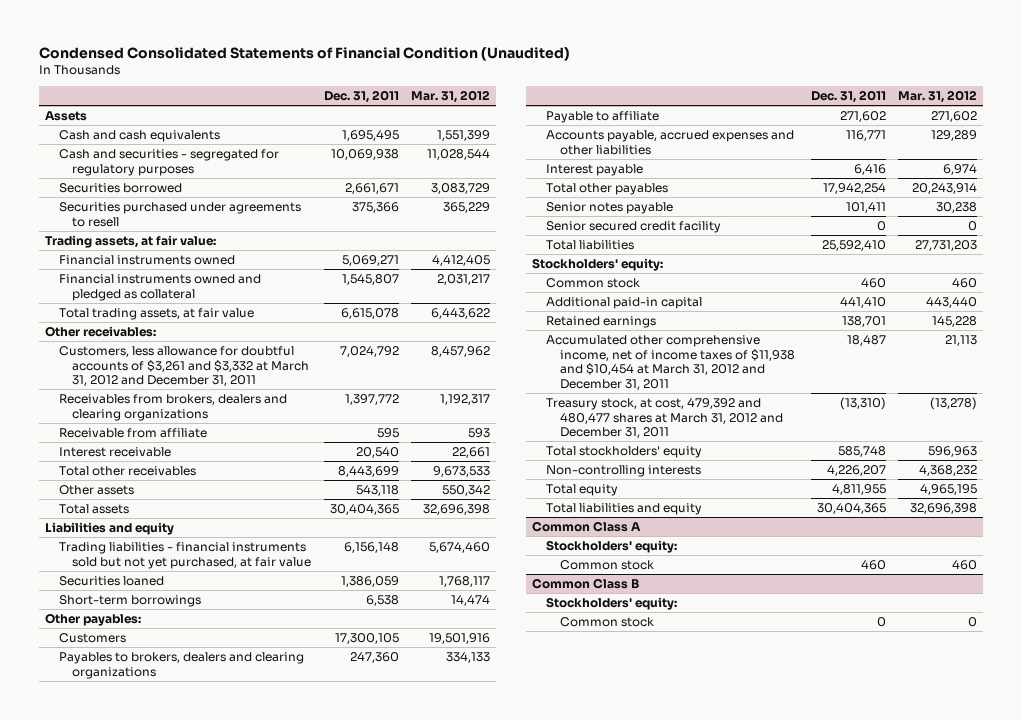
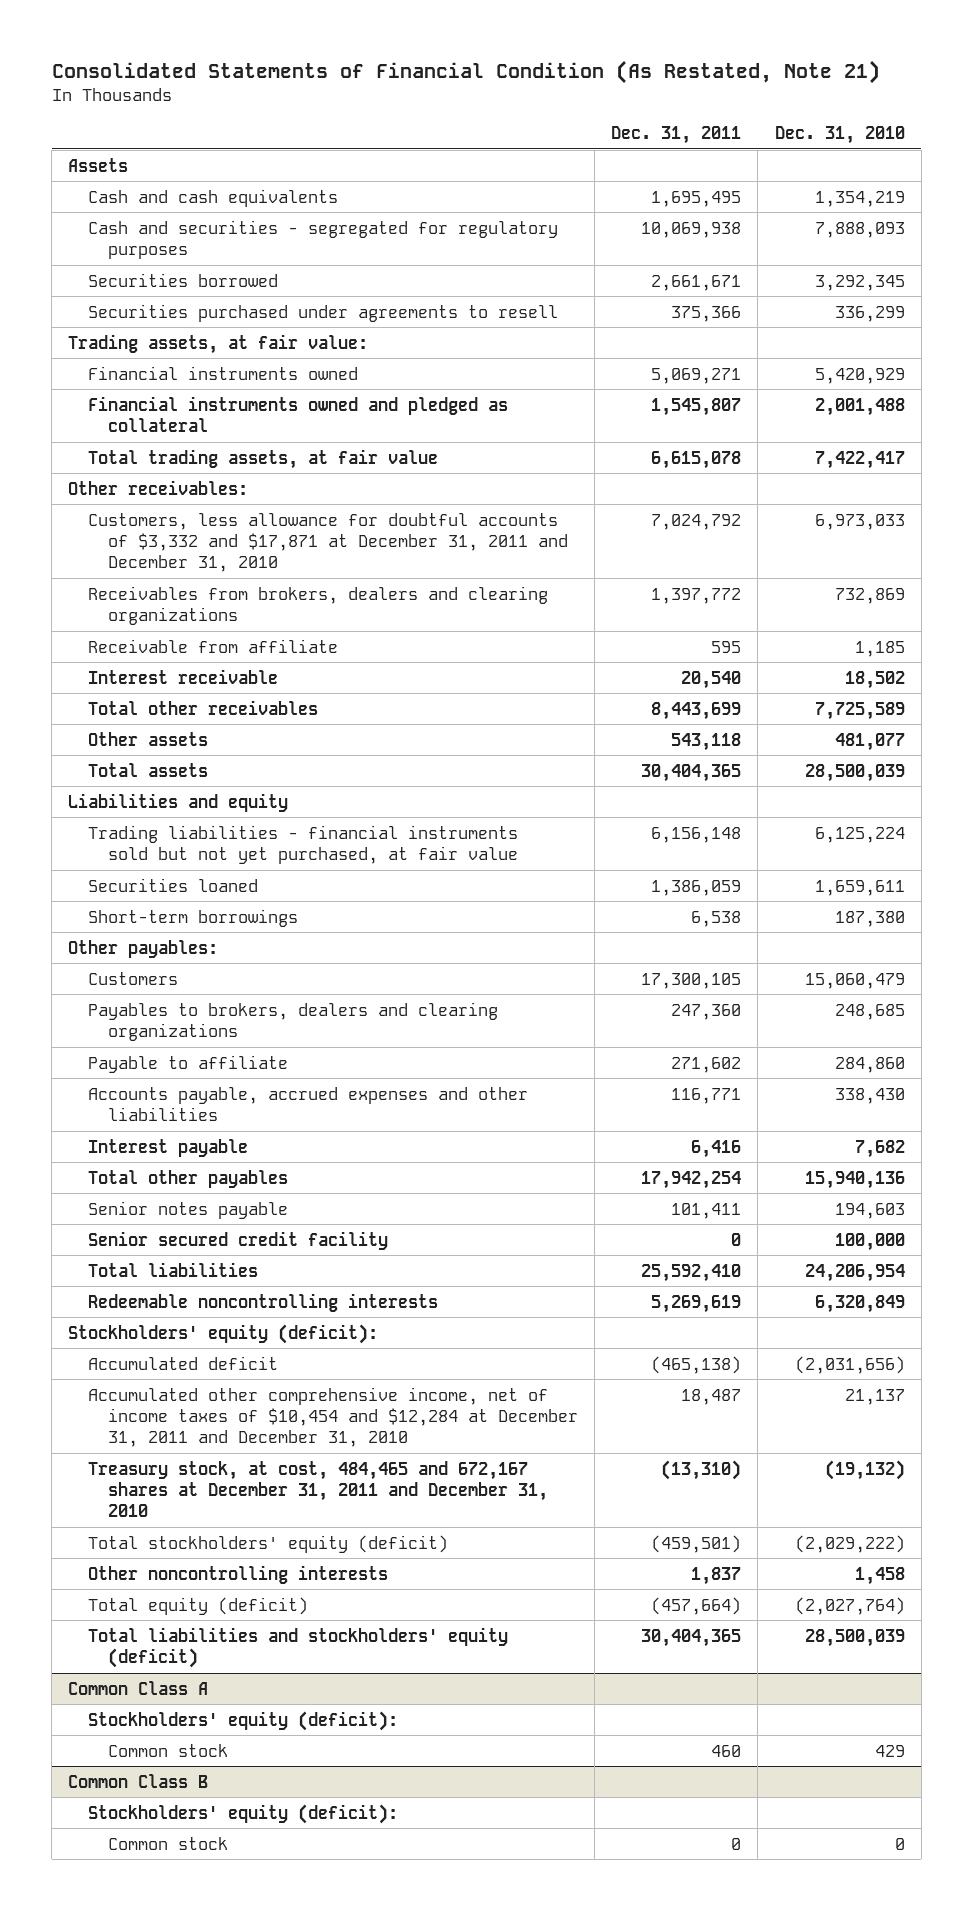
[38,46,570,61] Condensed Consolidated Statements of Financial Condition (Unaudited) -> [51,59,880,84] Consolidated Statements of Financial Condition (As Restated, Note 21)
[410,89,490,103] Mar. 31, 2012 -> none
none -> [774,126,905,145] Dec. 31, 2010
[58,345,310,387] Customers, less allowance for doubtful accounts of $3,261 and $3,332 at March 31, 2012 and December 31, 2011 -> [88,512,569,573] Customers, less allowance for doubtful accounts of $3,332 and $17,871 at December 31, 2011 and December 31, 2010
[545,277,640,288] Common stock -> none
[545,296,702,309] Additional paid-in capital -> none
[545,315,656,328] Retained earnings -> none
none -> [88,1292,439,1312] Redeemable noncontrolling interests
[531,257,663,271] Stockholders' equity: -> [68,1323,379,1344] Stockholders' equity (deficit):
none -> [88,1355,279,1370] Accumulated deficit
[545,334,795,390] Accumulated other comprehensive income, net of income taxes of $11,938 and $10,454 at March 31, 2012 and December 31, 2011 -> [88,1386,579,1448] Accumulated other comprehensive income, net of income taxes of $10,454 and $12,284 at December 31, 2011 and December 31, 2010
[545,397,783,439] Treasury stock, at cost, 479,392 and 480,477 shares at March 31, 2012 and December 31, 2011 -> [88,1460,549,1518] Treasury stock, at cost, 484,465 and 672,167 shares at December 31, 2011 and December 31, 2010
[545,445,702,458] Total stockholders' equity -> [88,1534,449,1553] Total stockholders' equity (deficit)
[837,445,886,457] 585,748 -> [651,1534,742,1553] (459,501)
[545,464,701,477] Non-controlling interests -> [88,1564,389,1584] Other noncontrolling interests
[826,464,886,476] 4,226,207 -> [691,1566,742,1585] 1,837
[545,483,618,496] Total equity -> [88,1596,309,1615] Total equity (deficit)
[831,483,886,495] 4,811,955 -> [651,1596,742,1615] (457,664)
[545,502,702,515] Total liabilities and equity -> [88,1626,509,1668] Total liabilities and stockholders' equity (deficit)
[545,539,677,553] Stockholders' equity: -> [88,1710,399,1731] Stockholders' equity (deficit):
[545,596,677,610] Stockholders' equity: -> [88,1803,399,1824] Stockholders' equity (deficit):

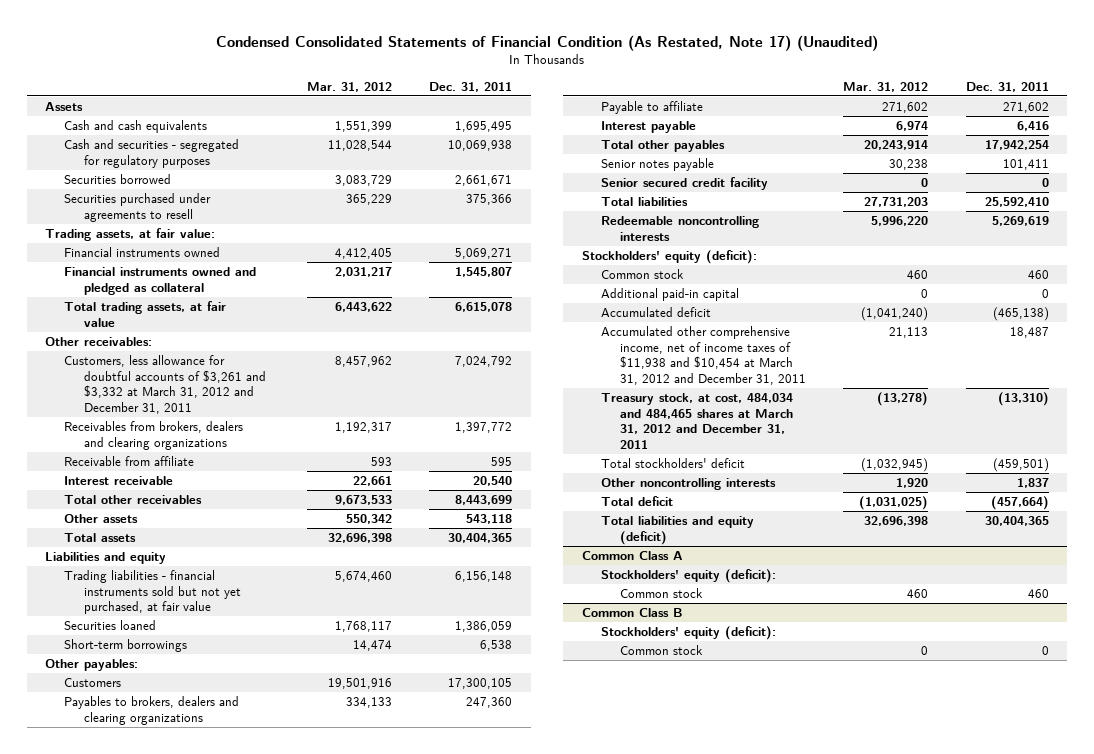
[51,59,880,84] Consolidated Statements of Financial Condition (As Restated, Note 21) -> [215,34,878,51] Condensed Consolidated Statements of Financial Condition (As Restated, Note 17) (Unaudited)
[774,126,905,145] Dec. 31, 2010 -> none
none -> [306,81,392,92] Mar. 31, 2012
[88,512,569,573] Customers, less allowance for doubtful accounts of $3,332 and $17,871 at December 31, 2011 and December 31, 2010 -> [64,355,266,414] Customers, less allowance for doubtful accounts of $3,261 and $3,332 at March 31, 2012 and December 31, 2011
[88,1086,529,1121] Accounts payable, accrued expenses and other liabilities -> none
none -> [600,269,684,280] Common stock
none -> [600,288,739,302] Additional paid-in capital
[88,1386,579,1448] Accumulated other comprehensive income, net of income taxes of $10,454 and $12,284 at December 31, 2011 and December 31, 2010 -> [600,326,807,385] Accumulated other comprehensive income, net of income taxes of $11,938 and $10,454 at March 31, 2012 and December 31, 2011
[88,1460,549,1518] Treasury stock, at cost, 484,465 and 672,167 shares at December 31, 2011 and December 31, 2010 -> [600,393,794,449] Treasury stock, at cost, 484,034 and 484,465 shares at March 31, 2012 and December 31, 2011
[88,1534,449,1553] Total stockholders' equity (deficit) -> [600,458,745,469] Total stockholders' deficit
[88,1596,309,1615] Total equity (deficit) -> [600,496,673,507] Total deficit
[88,1626,509,1668] Total liabilities and stockholders' equity (deficit) -> [600,516,754,545] Total liabilities and equity (deficit)

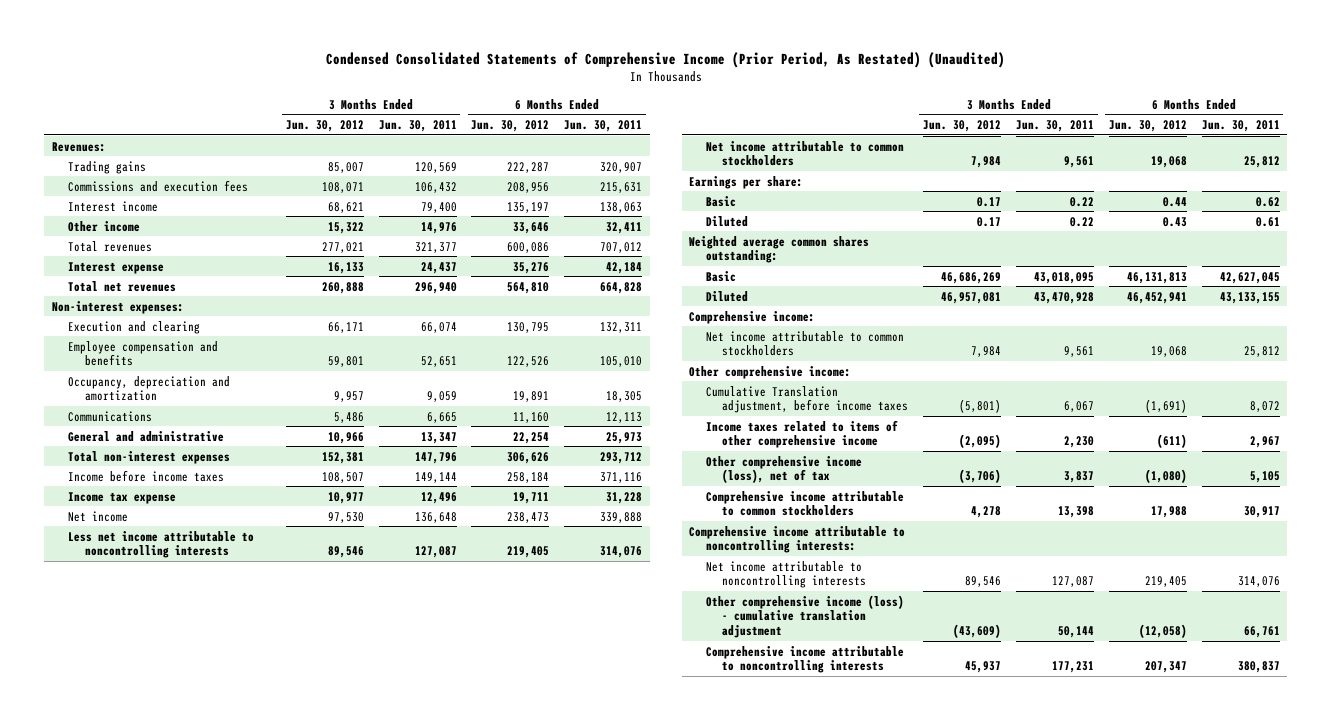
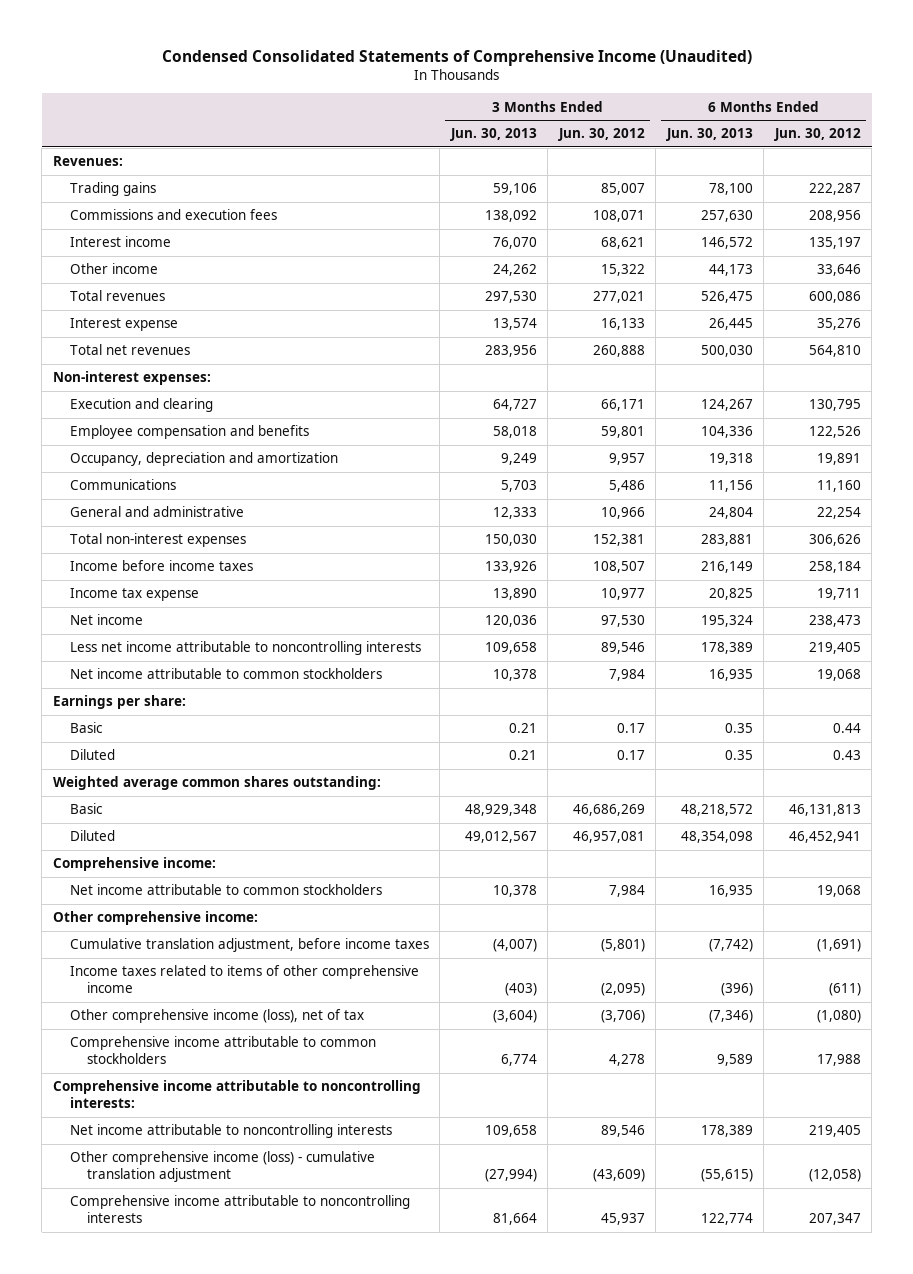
[325,52,1005,69] Condensed Consolidated Statements of Comprehensive Income (Prior Period, As Restated) (Unaudited) -> [161,50,752,67] Condensed Consolidated Statements of Comprehensive Income (Unaudited)
[378,120,457,133] Jun. 30, 2011 -> none
[564,120,643,133] Jun. 30, 2011 -> none
none -> [449,128,537,142] Jun. 30, 2013
none -> [665,128,753,142] Jun. 30, 2013
[705,385,909,414] Cumulative Translation adjustment, before income taxes -> [69,938,429,953] Cumulative translation adjustment, before income taxes

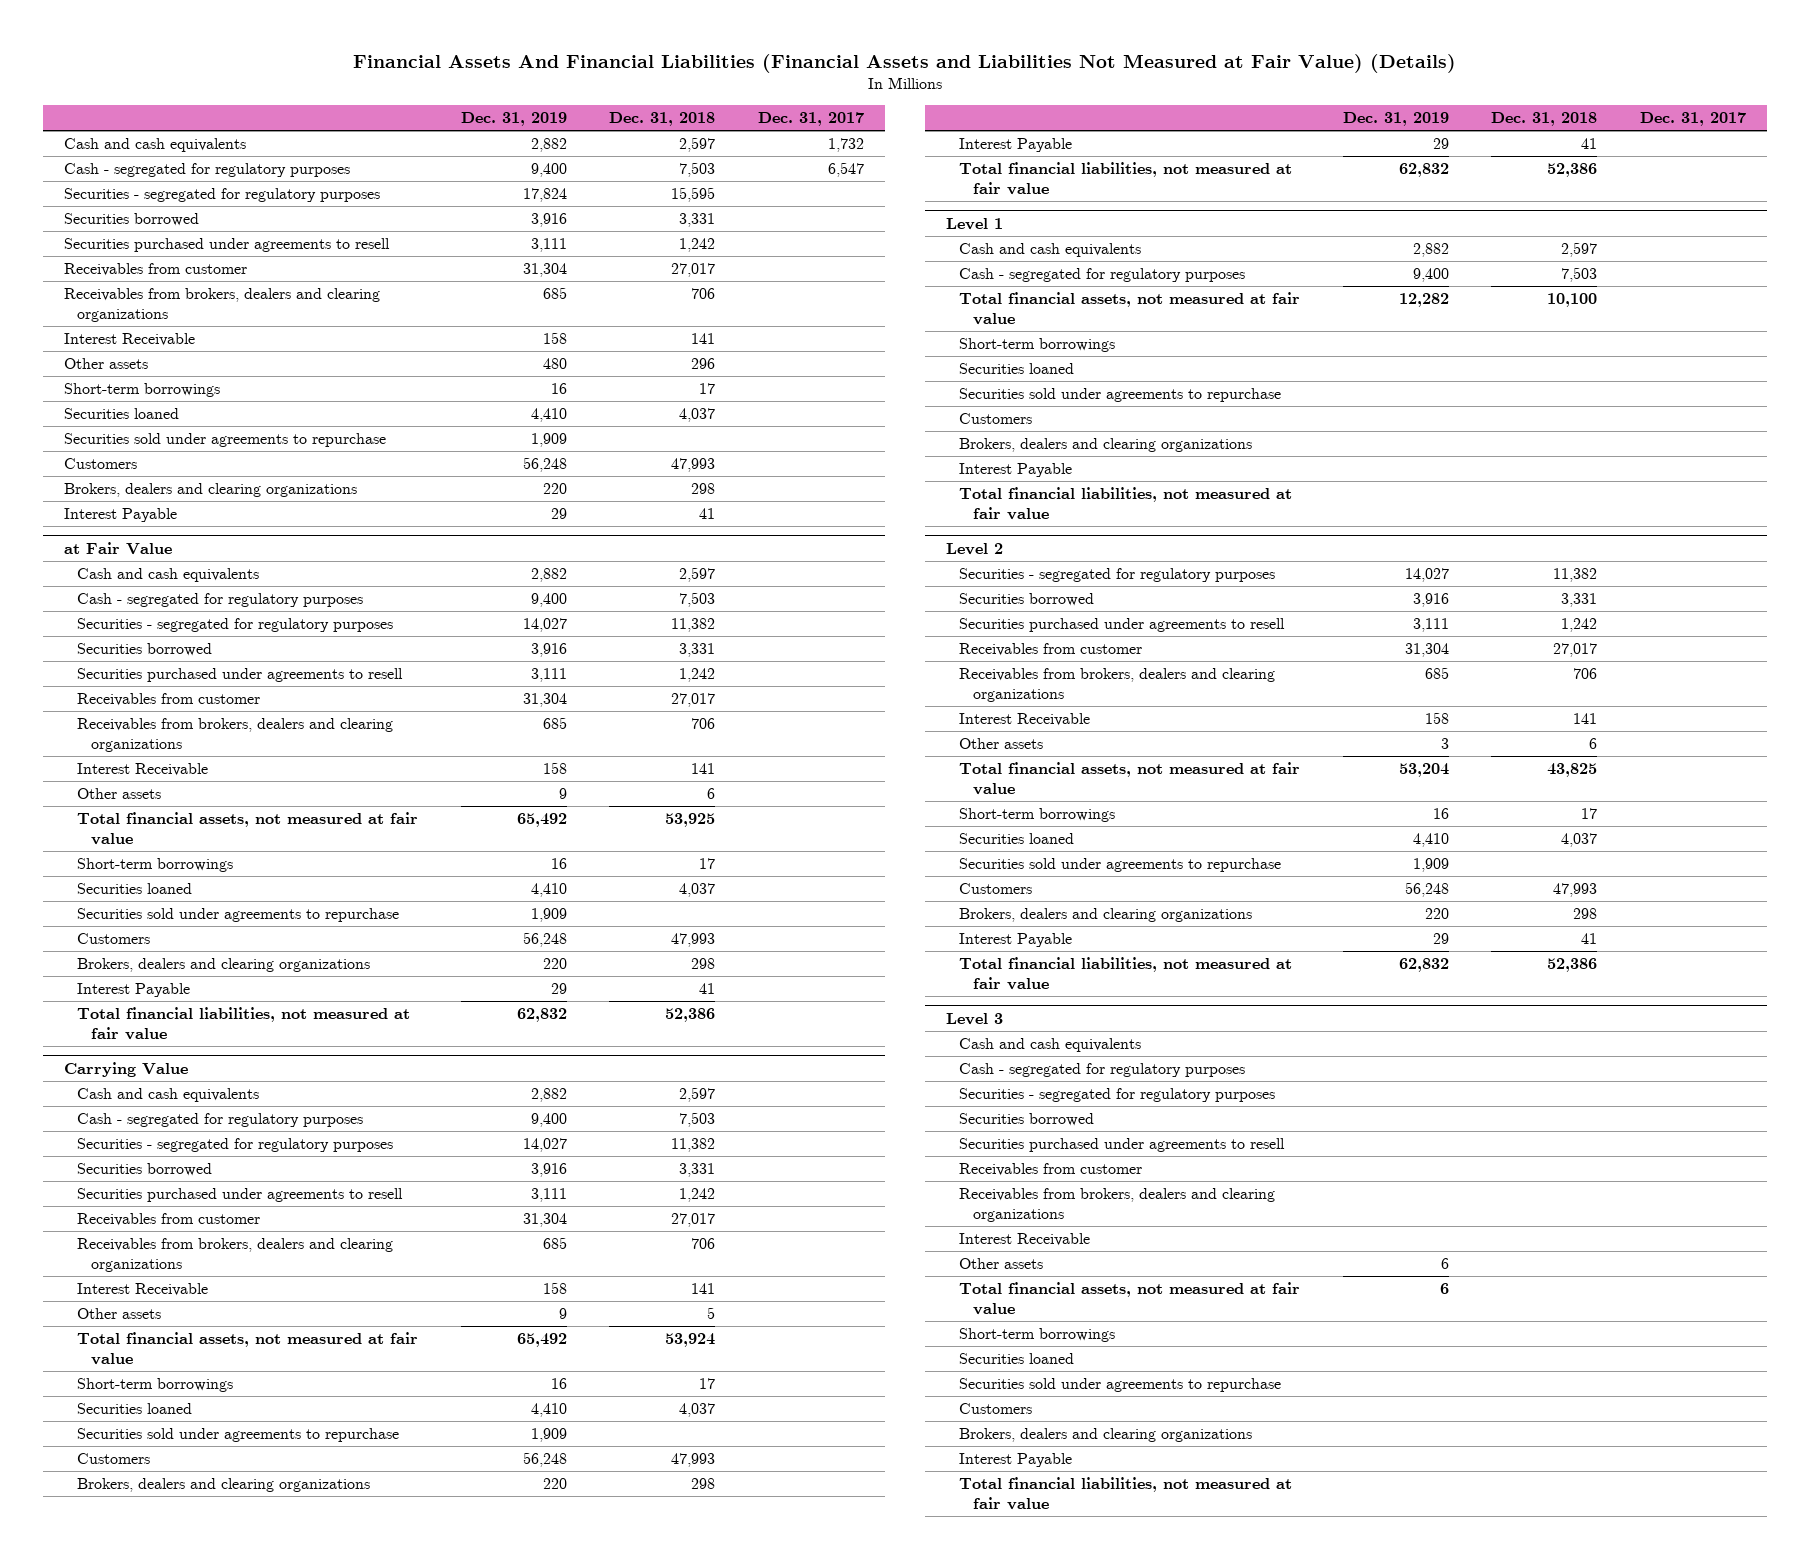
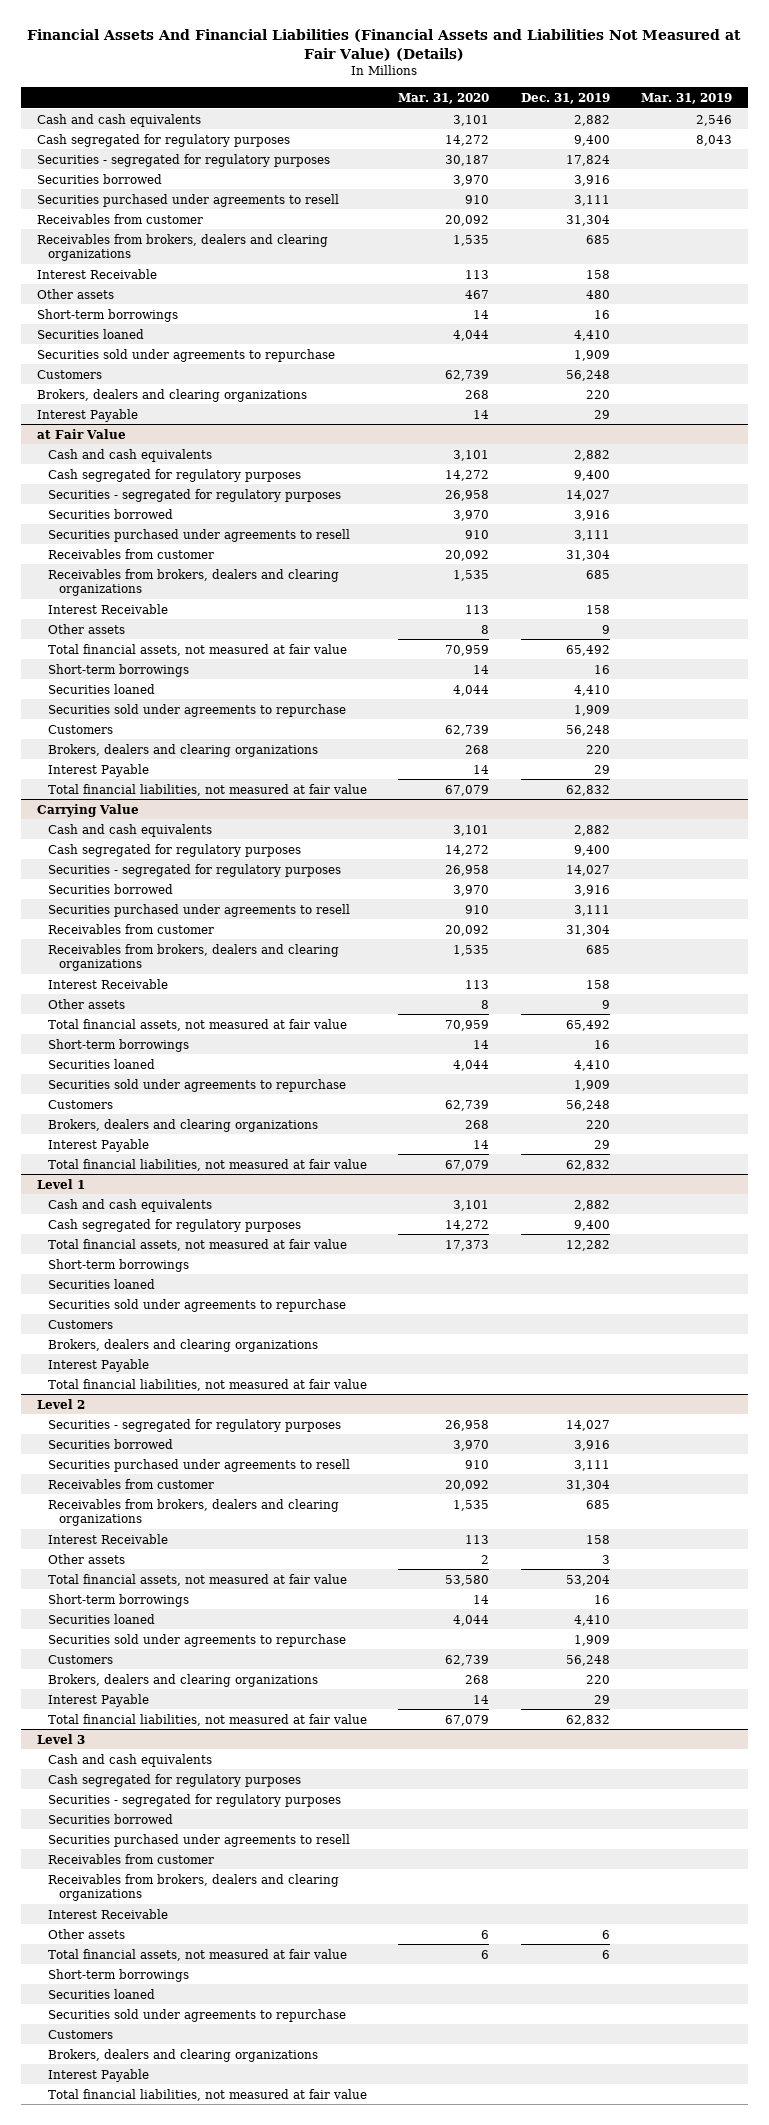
[609,112,716,127] Dec. 31, 2018 -> none
[757,112,864,127] Dec. 31, 2017 -> none
none -> [398,92,490,104] Mar. 31, 2020
none -> [641,92,733,104] Mar. 31, 2019
[64,162,351,177] Cash - segregated for regulatory purposes -> [36,133,290,147] Cash segregated for regulatory purposes
[77,592,364,607] Cash - segregated for regulatory purposes -> [47,468,301,482] Cash segregated for regulatory purposes
[77,1112,364,1127] Cash - segregated for regulatory purposes -> [47,843,301,857] Cash segregated for regulatory purposes
[959,267,1246,282] Cash - segregated for regulatory purposes -> [47,1218,301,1232] Cash segregated for regulatory purposes
[959,1062,1246,1077] Cash - segregated for regulatory purposes -> [47,1773,301,1787] Cash segregated for regulatory purposes

